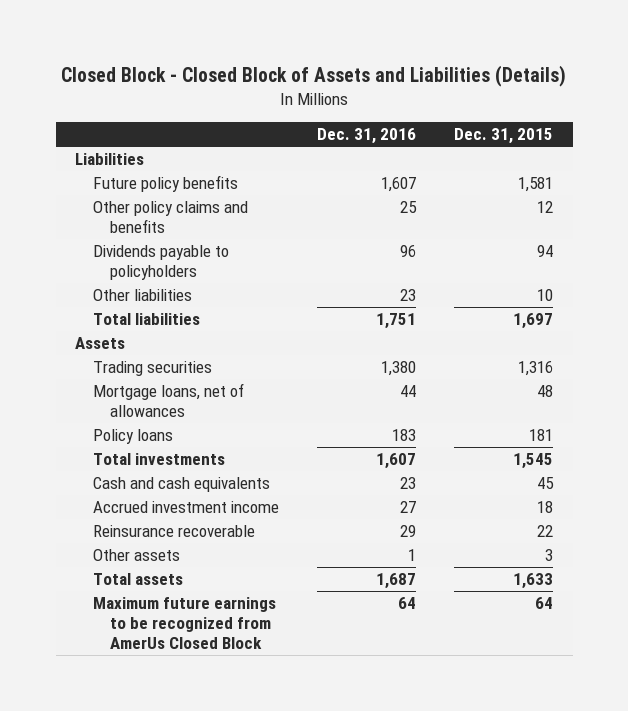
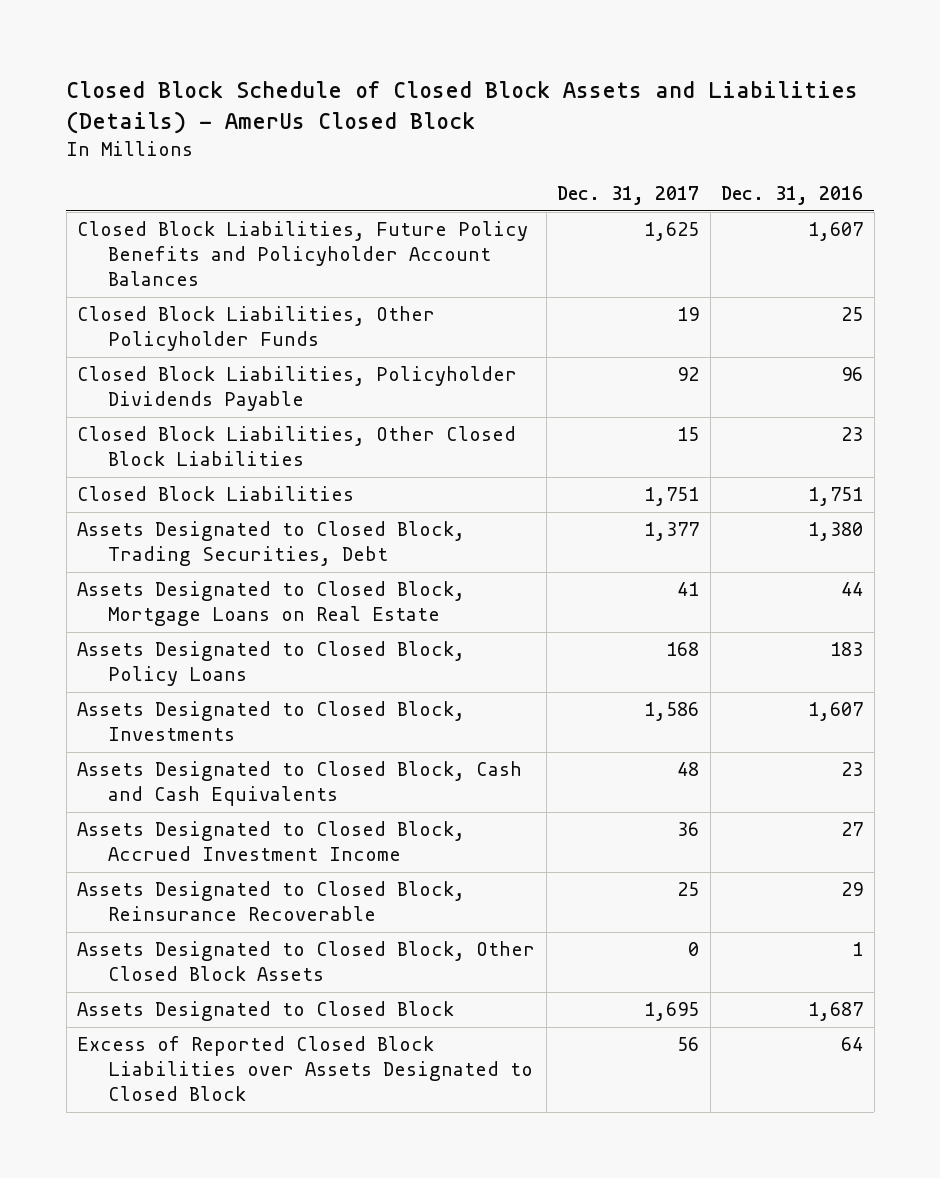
[61,65,567,88] Closed Block - Closed Block of Assets and Liabilities (Details) -> [66,80,859,134] Closed Block Schedule of Closed Block Assets and Liabilities (Details) - AmerUs Closed Block
[454,128,554,145] Dec. 31, 2015 -> none
none -> [557,186,700,206] Dec. 31, 2017
[75,152,145,165] Liabilities -> none
[75,336,126,349] Assets -> none
[92,174,238,192] Future policy benefits -> [77,221,529,287] Closed Block Liabilities, Future Policy Benefits and Policyholder Account Balances
[92,200,248,233] Other policy claims and benefits -> [77,306,436,352] Closed Block Liabilities, Other Policyholder Funds
[92,244,229,280] Dividends payable to policyholders -> [77,366,518,412] Closed Block Liabilities, Policyholder Dividends Payable
[92,288,192,301] Other liabilities -> [77,426,517,467] Closed Block Liabilities, Other Closed Block Liabilities
[92,312,200,325] Total liabilities -> [77,486,355,502] Closed Block Liabilities
[92,360,212,376] Trading securities -> [77,521,466,567] Assets Designated to Closed Block, Trading Securities, Debt
[92,382,244,417] Mortgage loans, net of allowances -> [77,581,466,627] Assets Designated to Closed Block, Mortgage Loans on Real Estate
[92,428,173,444] Policy loans -> [77,641,466,687] Assets Designated to Closed Block, Policy Loans
[92,452,225,465] Total investments -> [77,701,466,742] Assets Designated to Closed Block, Investments
[92,476,270,492] Cash and cash equivalents -> [77,761,523,807] Assets Designated to Closed Block, Cash and Cash Equivalents
[92,500,279,513] Accrued investment income -> [77,821,466,862] Assets Designated to Closed Block, Accrued Investment Income
[92,524,255,537] Reinsurance recoverable -> [77,881,466,922] Assets Designated to Closed Block, Reinsurance Recoverable
[92,548,180,561] Other assets -> [77,941,536,982] Assets Designated to Closed Block, Other Closed Block Assets
[92,572,183,585] Total assets -> [77,1001,455,1022] Assets Designated to Closed Block
[92,596,276,649] Maximum future earnings to be recognized from AmerUs Closed Block -> [77,1036,534,1102] Excess of Reported Closed Block Liabilities over Assets Designated to Closed Block

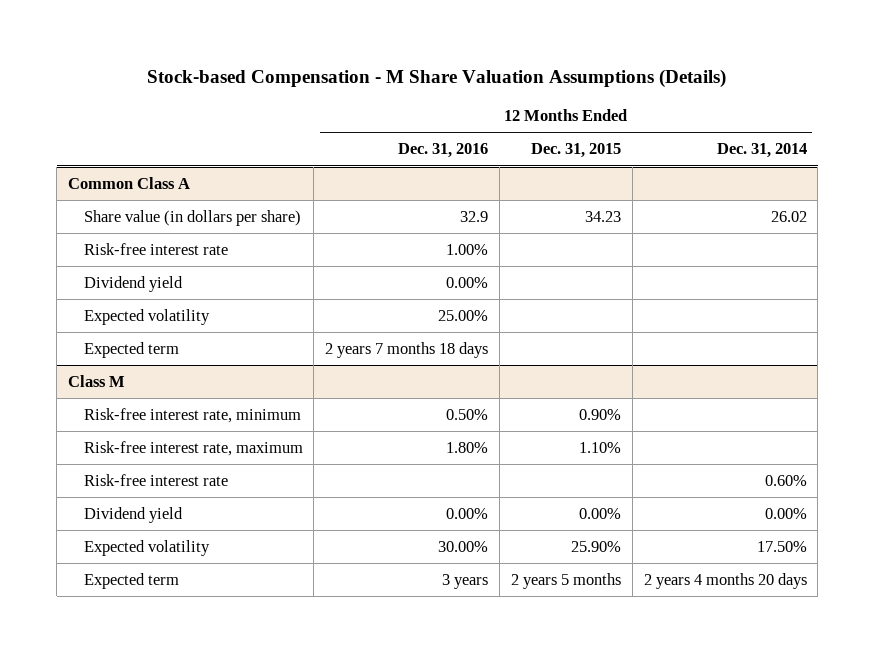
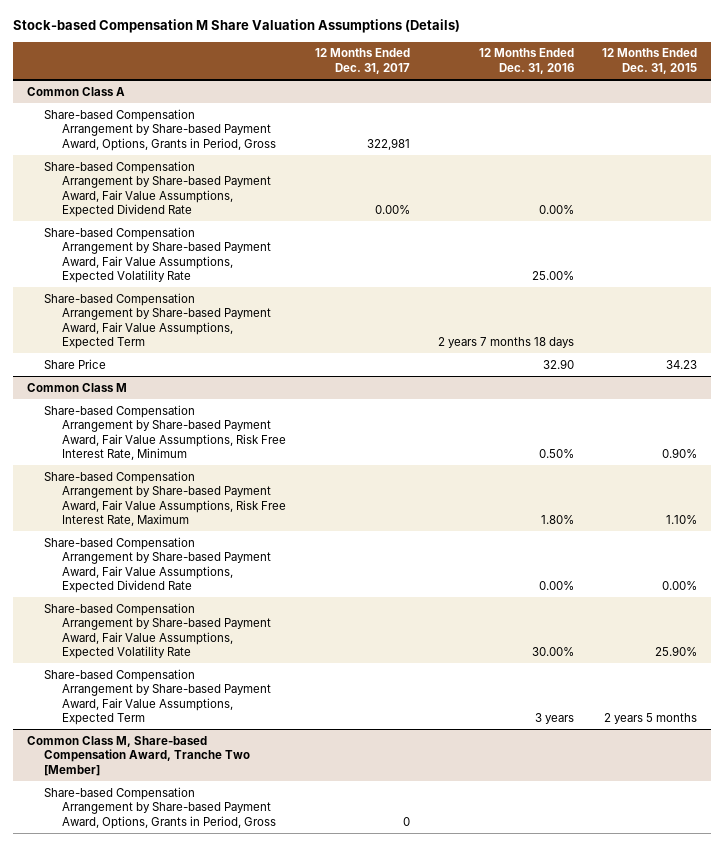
[147,68,727,88] Stock-based Compensation - M Share Valuation Assumptions (Details) -> [12,19,460,34] Stock-based Compensation M Share Valuation Assumptions (Details)
[716,143,807,159] Dec. 31, 2014 -> none
none -> [314,48,410,75] 12 Months Ended Dec. 31, 2017
[83,209,301,226] Share value (in dollars per share) -> none
[83,242,228,255] Risk-free interest rate -> none
[83,473,228,486] Risk-free interest rate -> none
none -> [44,108,277,151] Share-based Compensation Arrangement by Share-based Payment Award, Options, Grants in Period, Gross
[83,275,183,292] Dividend yield -> [44,160,272,218] Share-based Compensation Arrangement by Share-based Payment Award, Fair Value Assumptions, Expected Dividend Rate
[83,308,210,325] Expected volatility -> [44,226,272,284] Share-based Compensation Arrangement by Share-based Payment Award, Fair Value Assumptions, Expected Volatility Rate
[83,341,179,358] Expected term -> [44,292,272,350] Share-based Compensation Arrangement by Share-based Payment Award, Fair Value Assumptions, Expected Term
none -> [44,358,107,369] Share Price
[68,374,126,387] Class M -> [26,382,127,392] Common Class M
[83,407,301,423] Risk-free interest rate, minimum -> [44,404,287,461] Share-based Compensation Arrangement by Share-based Payment Award, Fair Value Assumptions, Risk Free Interest Rate, Minimum
[83,440,303,456] Risk-free interest rate, maximum -> [44,470,287,527] Share-based Compensation Arrangement by Share-based Payment Award, Fair Value Assumptions, Risk Free Interest Rate, Maximum
[83,506,183,523] Dividend yield -> [44,536,272,594] Share-based Compensation Arrangement by Share-based Payment Award, Fair Value Assumptions, Expected Dividend Rate
[83,539,210,556] Expected volatility -> [44,602,272,660] Share-based Compensation Arrangement by Share-based Payment Award, Fair Value Assumptions, Expected Volatility Rate
[83,572,179,589] Expected term -> [44,668,272,726] Share-based Compensation Arrangement by Share-based Payment Award, Fair Value Assumptions, Expected Term
none -> [26,735,251,776] Common Class M, Share-based Compensation Award, Tranche Two [Member]
none -> [44,786,277,829] Share-based Compensation Arrangement by Share-based Payment Award, Options, Grants in Period, Gross

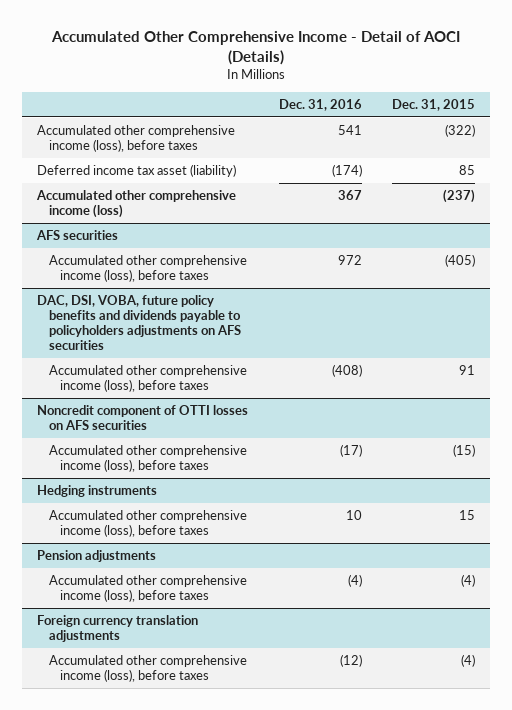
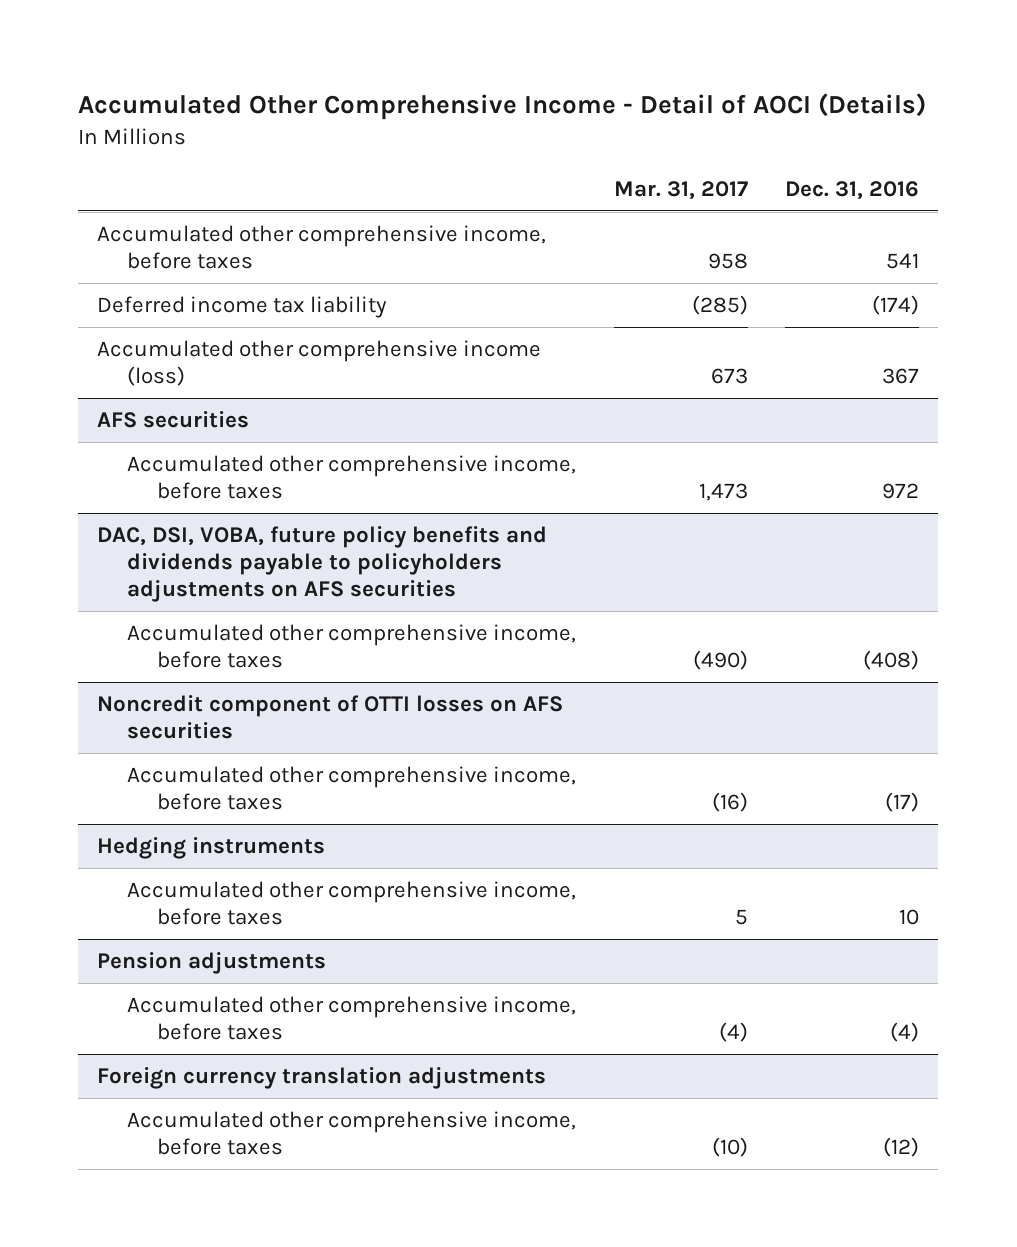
[391,99,475,112] Dec. 31, 2015 -> none
none -> [613,180,748,200] Mar. 31, 2017
[37,124,236,153] Accumulated other comprehensive income (loss), before taxes -> [97,225,547,270] Accumulated other comprehensive income, before taxes
[37,163,237,177] Deferred income tax asset (liability) -> [97,296,388,319] Deferred income tax liability
[48,254,247,283] Accumulated other comprehensive income (loss), before taxes -> [127,455,577,500] Accumulated other comprehensive income, before taxes
[48,364,247,393] Accumulated other comprehensive income (loss), before taxes -> [127,624,577,669] Accumulated other comprehensive income, before taxes
[48,444,247,473] Accumulated other comprehensive income (loss), before taxes -> [127,766,577,811] Accumulated other comprehensive income, before taxes
[48,509,247,538] Accumulated other comprehensive income (loss), before taxes -> [127,881,577,926] Accumulated other comprehensive income, before taxes
[48,574,247,603] Accumulated other comprehensive income (loss), before taxes -> [127,996,577,1041] Accumulated other comprehensive income, before taxes
[48,654,247,683] Accumulated other comprehensive income (loss), before taxes -> [127,1111,577,1156] Accumulated other comprehensive income, before taxes

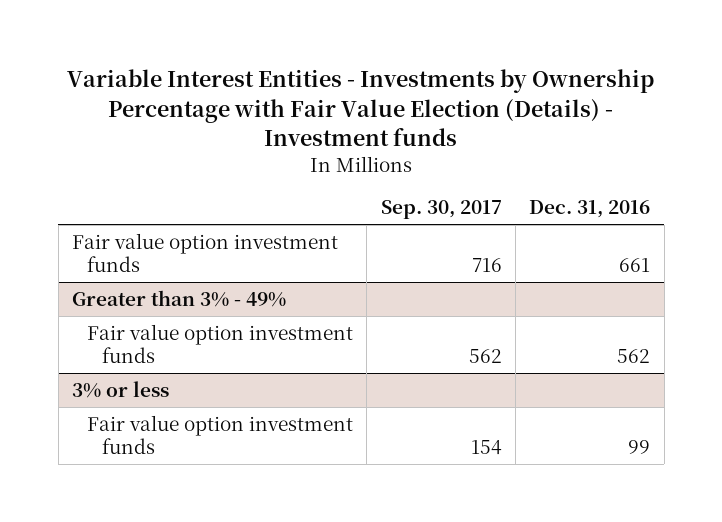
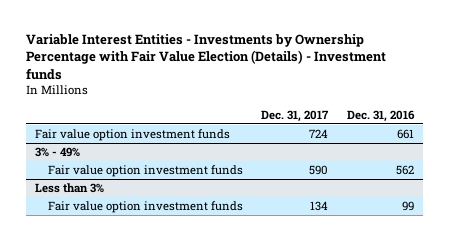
[380,200,502,220] Sep. 30, 2017 -> none
none -> [261,109,330,122] Dec. 31, 2017
[72,289,287,307] Greater than 3% - 49% -> [35,146,81,157] 3% - 49%
[72,380,170,398] 3% or less -> [35,182,105,193] Less than 3%

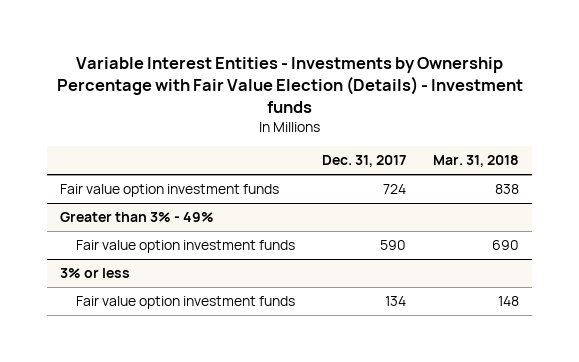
[346,109,415,122] Dec. 31, 2016 -> none
none -> [432,155,519,168] Mar. 31, 2018
[35,146,81,157] 3% - 49% -> [60,212,215,223] Greater than 3% - 49%
[35,182,105,193] Less than 3% -> [60,268,131,279] 3% or less

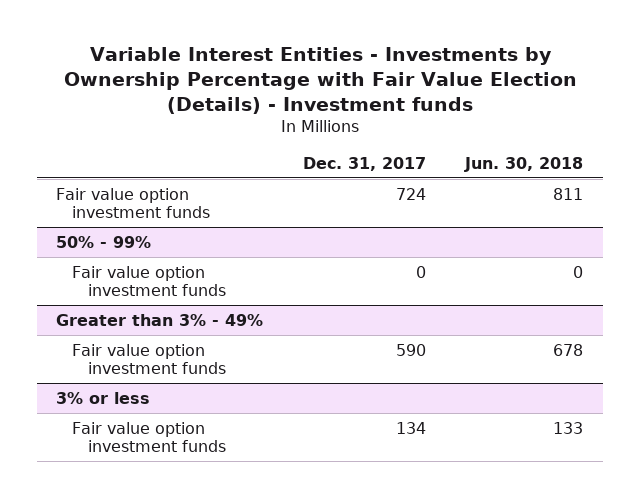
[432,155,519,168] Mar. 31, 2018 -> none
none -> [464,156,584,172] Jun. 30, 2018
none -> [56,235,152,248] 50% - 99%
none -> [72,265,227,297] Fair value option investment funds

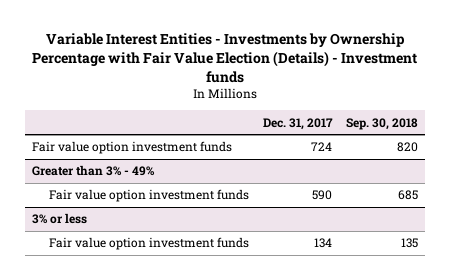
[464,156,584,172] Jun. 30, 2018 -> none
none -> [346,117,419,130] Sep. 30, 2018
[56,235,152,248] 50% - 99% -> none
[72,265,227,297] Fair value option investment funds -> none

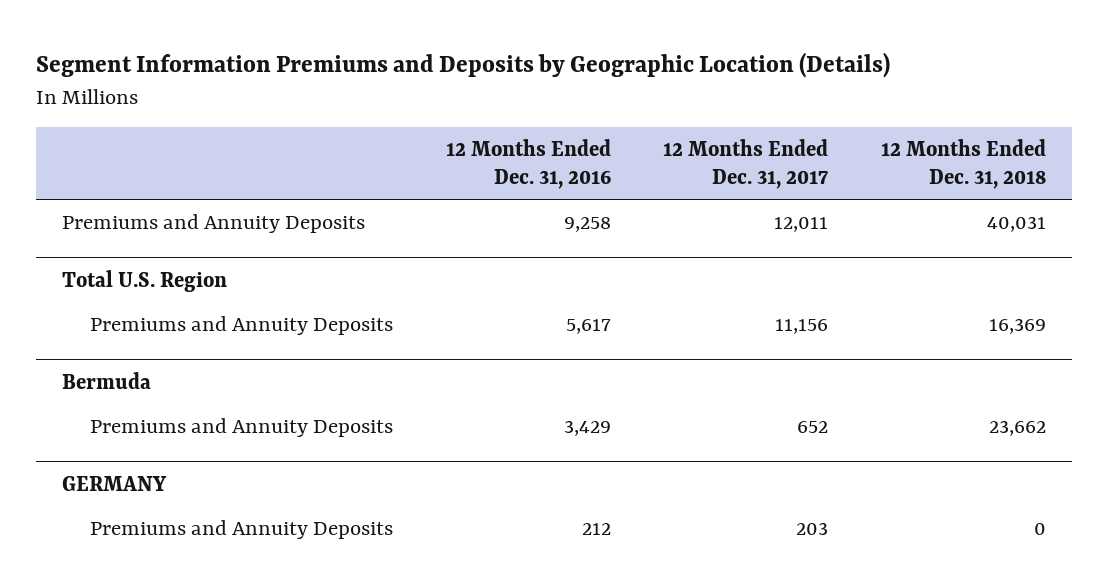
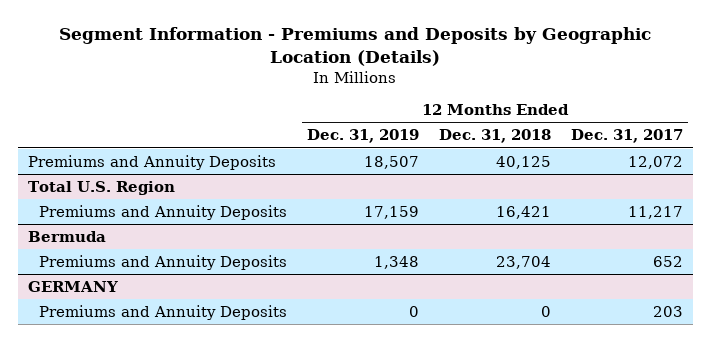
[35,51,890,78] Segment Information Premiums and Deposits by Geographic Location (Details) -> [59,27,652,66] Segment Information - Premiums and Deposits by Geographic Location (Details)
[445,138,611,189] 12 Months Ended Dec. 31, 2016 -> none
none -> [306,129,419,144] Dec. 31, 2019
[774,216,829,232] 12,011 -> [627,155,683,169] 12,072
[986,215,1046,232] 40,031 -> [495,155,551,169] 40,125
[775,318,829,334] 11,156 -> [627,205,683,219] 11,217
[988,317,1046,334] 16,369 -> [495,205,551,219] 16,421
[988,419,1046,436] 23,662 -> [495,255,551,269] 23,704

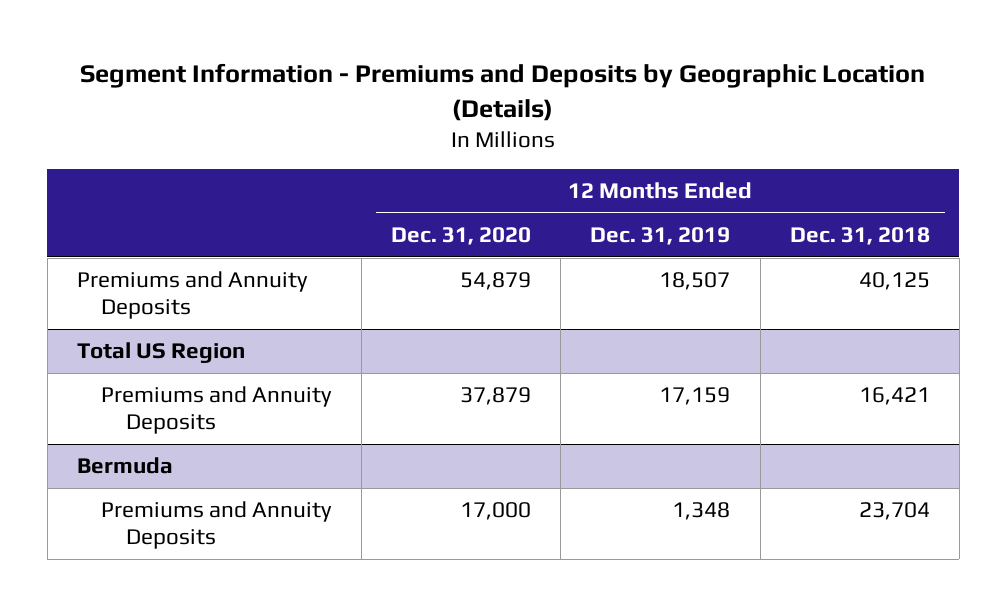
[570,129,683,144] Dec. 31, 2017 -> none
none -> [390,227,531,246] Dec. 31, 2020
[27,180,175,195] Total U.S. Region -> [76,342,245,364] Total US Region
[27,280,118,292] GERMANY -> none
[38,304,287,320] Premiums and Annuity Deposits -> none

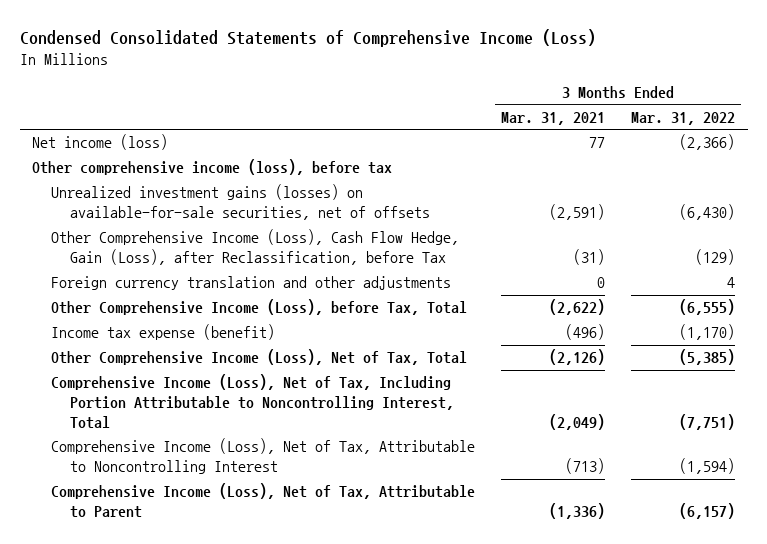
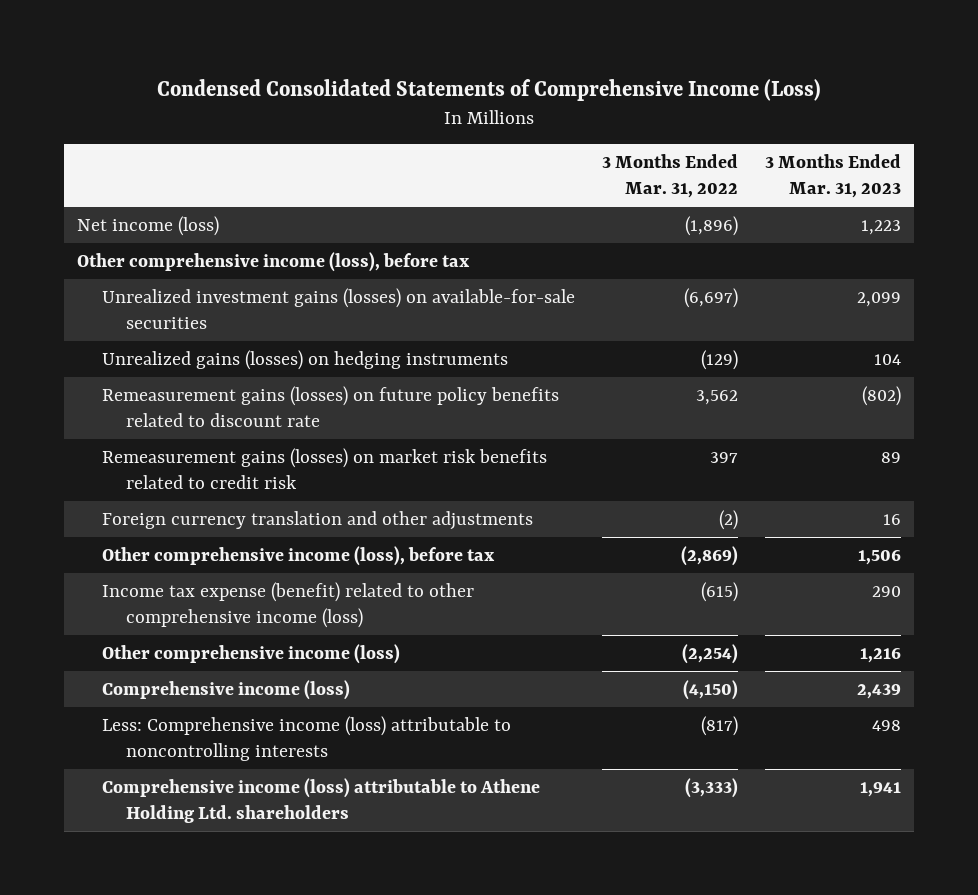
[500,111,605,125] Mar. 31, 2021 -> none
none -> [764,154,901,199] 3 Months Ended Mar. 31, 2023
[678,134,735,151] (2,366) -> [684,215,738,236] (1,896)
[51,184,430,221] Unrealized investment gains (losses) on available-for-sale securities, net of offsets -> [101,287,575,329] Unrealized investment gains (losses) on available-for-sale securities
[678,204,735,221] (6,430) -> [683,287,738,308] (6,697)
[51,229,460,266] Other Comprehensive Income (Loss), Cash Flow Hedge, Gain (Loss), after Reclassification, before Tax -> [101,349,508,370] Unrealized gains (losses) on hedging instruments
none -> [101,385,559,427] Remeasurement gains (losses) on future policy benefits related to discount rate
none -> [101,447,547,489] Remeasurement gains (losses) on market risk benefits related to credit risk
[726,277,735,289] 4 -> [718,509,738,530] (2)
[51,299,468,316] Other Comprehensive Income (Loss), before Tax, Total -> [101,545,495,566] Other comprehensive income (loss), before tax
[678,299,735,316] (6,555) -> [680,545,738,566] (2,869)
[51,324,276,341] Income tax expense (benefit) -> [101,581,474,628] Income tax expense (benefit) related to other comprehensive income (loss)
[678,324,735,341] (1,170) -> [700,581,738,602] (615)
[51,349,468,366] Other Comprehensive Income (Loss), Net of Tax, Total -> [101,643,400,664] Other comprehensive income (loss)
[678,349,735,366] (5,385) -> [681,643,738,664] (2,254)
[51,374,454,429] Comprehensive Income (Loss), Net of Tax, Including Portion Attributable to Noncontrolling Interest, Total -> [101,679,350,700] Comprehensive income (loss)
[678,413,735,430] (7,751) -> [682,679,738,700] (4,150)
[51,438,476,475] Comprehensive Income (Loss), Net of Tax, Attributable to Noncontrolling Interest -> [101,715,511,761] Less: Comprehensive income (loss) attributable to noncontrolling interests
[678,458,735,475] (1,594) -> [700,715,738,736] (817)
[51,483,476,519] Comprehensive Income (Loss), Net of Tax, Attributable to Parent -> [101,777,540,823] Comprehensive income (loss) attributable to Athene Holding Ltd. shareholders
[678,503,735,520] (6,157) -> [684,777,738,798] (3,333)

